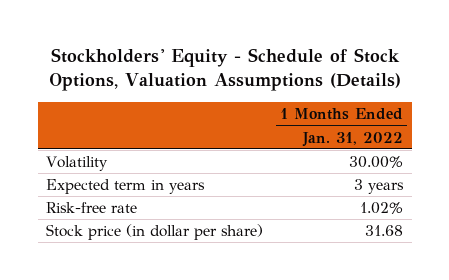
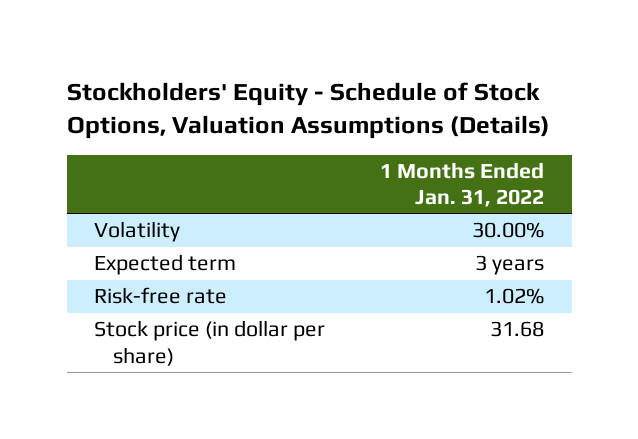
[46,179,206,195] Expected term in years -> [94,254,237,276] Expected term

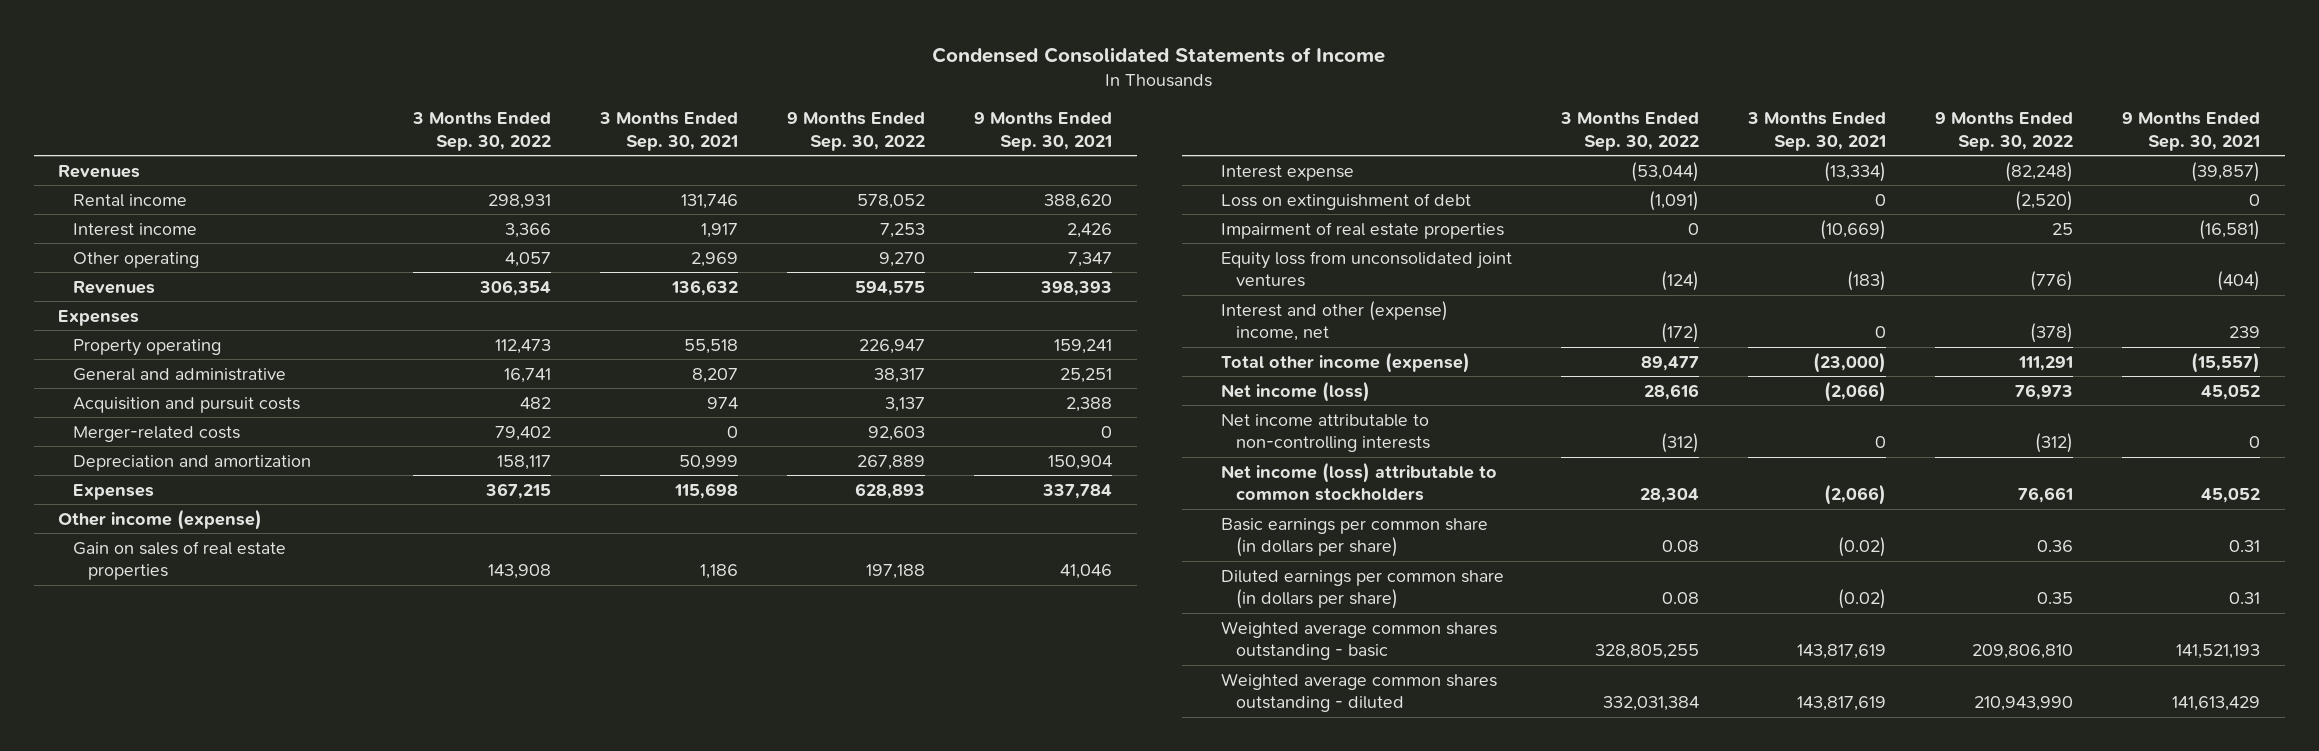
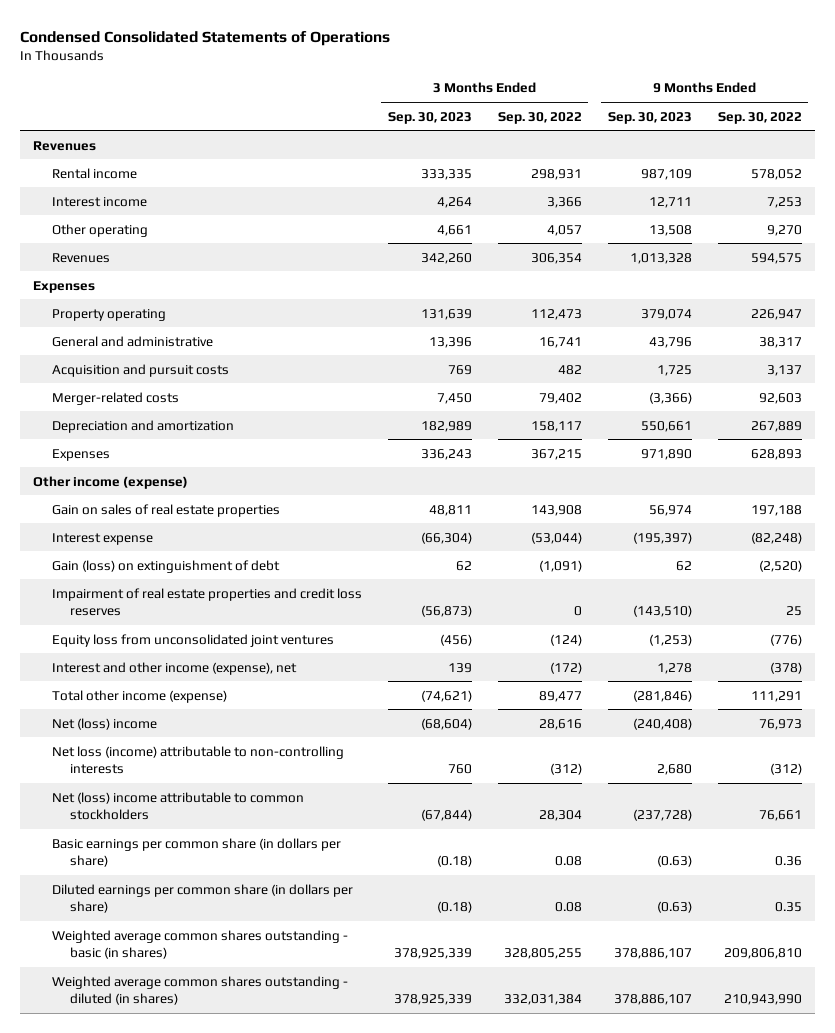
[932,46,1386,63] Condensed Consolidated Statements of Income -> [20,30,391,46] Condensed Consolidated Statements of Operations
[599,112,739,151] 3 Months Ended Sep. 30, 2021 -> none
[974,112,1113,151] 9 Months Ended Sep. 30, 2021 -> none
none -> [387,111,472,124] Sep. 30, 2023
none -> [607,111,692,124] Sep. 30, 2023
[1221,192,1472,210] Loss on extinguishment of debt -> [51,559,280,573] Gain (loss) on extinguishment of debt
[1221,221,1505,239] Impairment of real estate properties -> [51,587,362,617] Impairment of real estate properties and credit loss reserves
[1221,300,1449,342] Interest and other (expense) income, net -> [51,661,297,675] Interest and other income (expense), net
[1221,380,1371,402] Net income (loss) -> [51,717,157,730] Net (loss) income
[1221,413,1431,453] Net income attributable to non-controlling interests -> [51,745,344,775] Net loss (income) attributable to non-controlling interests
[1221,461,1498,502] Net income (loss) attributable to common stockholders -> [51,791,304,821] Net (loss) income attributable to common stockholders
[1221,620,1498,661] Weighted average common shares outstanding - basic -> [51,929,348,960] Weighted average common shares outstanding - basic (in shares)
[1221,672,1498,713] Weighted average common shares outstanding - diluted -> [51,975,348,1006] Weighted average common shares outstanding - diluted (in shares)

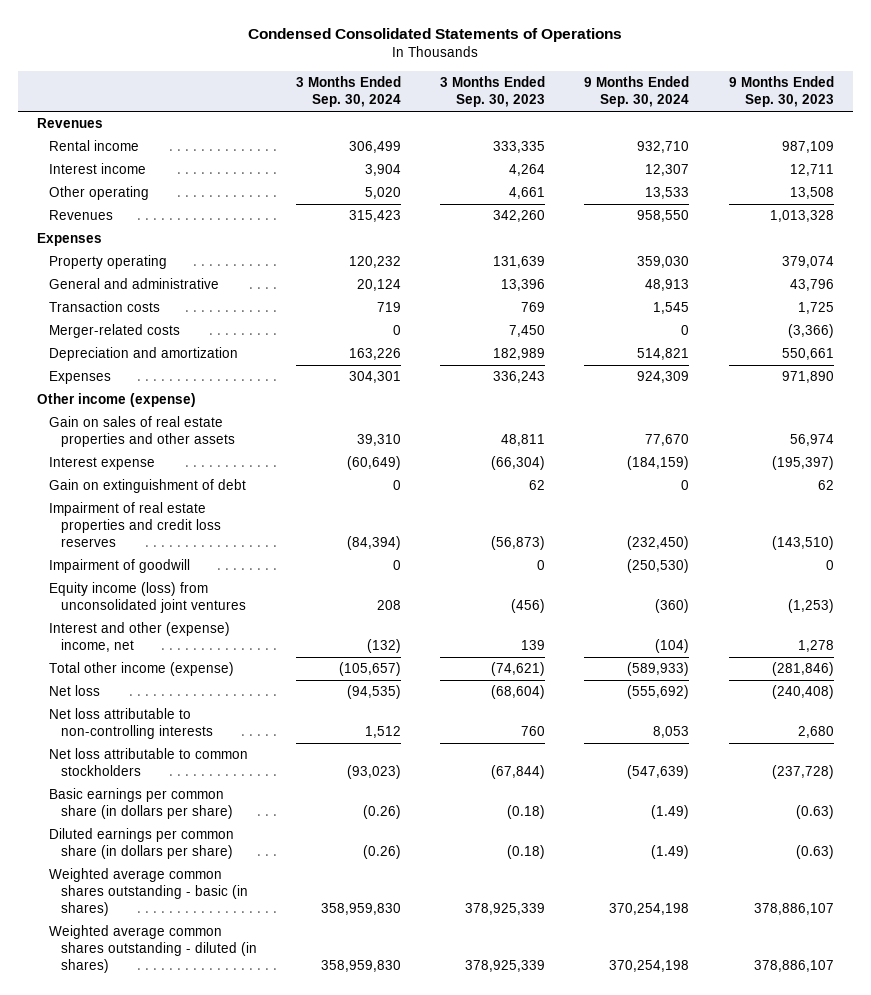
[497,111,582,124] Sep. 30, 2022 -> none
[717,111,802,124] Sep. 30, 2022 -> none
none -> [296,76,402,108] 3 Months Ended Sep. 30, 2024
none -> [584,76,690,108] 9 Months Ended Sep. 30, 2024
[51,363,229,377] Acquisition and pursuit costs -> [49,301,161,313] Transaction costs
[51,503,280,517] Gain on sales of real estate properties -> [49,416,236,448] Gain on sales of real estate properties and other assets
[51,559,280,573] Gain (loss) on extinguishment of debt -> [49,479,247,494] Gain on extinguishment of debt
none -> [49,559,191,574] Impairment of goodwill
[51,633,334,647] Equity loss from unconsolidated joint ventures -> [49,582,247,614] Equity income (loss) from unconsolidated joint ventures
[51,661,297,675] Interest and other income (expense), net -> [49,622,231,653] Interest and other (expense) income, net
[51,717,157,730] Net (loss) income -> [49,685,101,697] Net loss
[51,745,344,775] Net loss (income) attributable to non-controlling interests -> [49,708,214,740] Net loss attributable to non-controlling interests
[51,791,304,821] Net (loss) income attributable to common stockholders -> [49,748,249,777] Net loss attributable to common stockholders

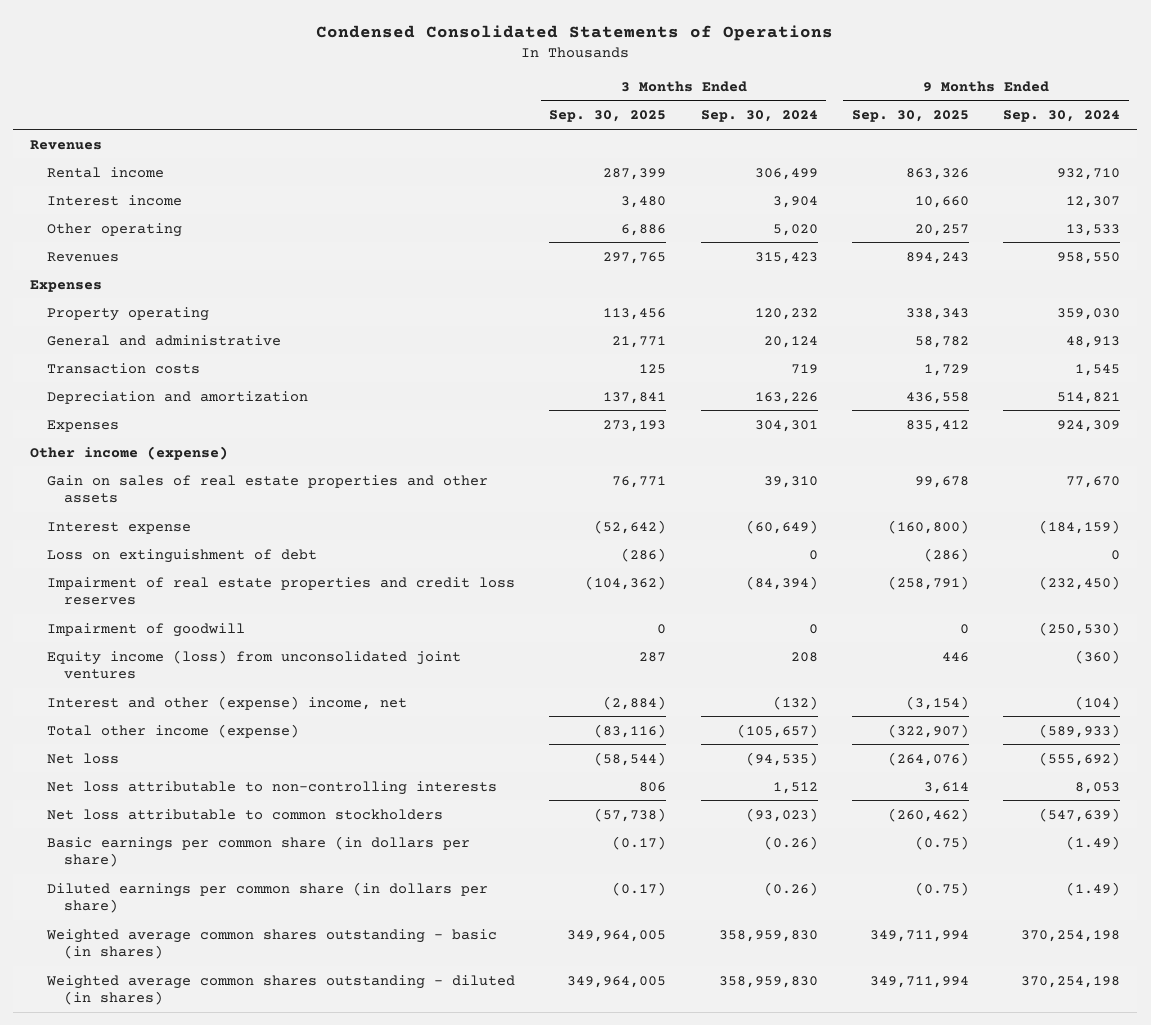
[440,76,546,108] 3 Months Ended Sep. 30, 2023 -> none
[728,76,834,108] 9 Months Ended Sep. 30, 2023 -> none
none -> [549,110,667,123] Sep. 30, 2025
none -> [851,110,969,123] Sep. 30, 2025
[49,324,181,339] Merger-related costs -> none
[49,479,247,494] Gain on extinguishment of debt -> [47,548,318,563] Loss on extinguishment of debt

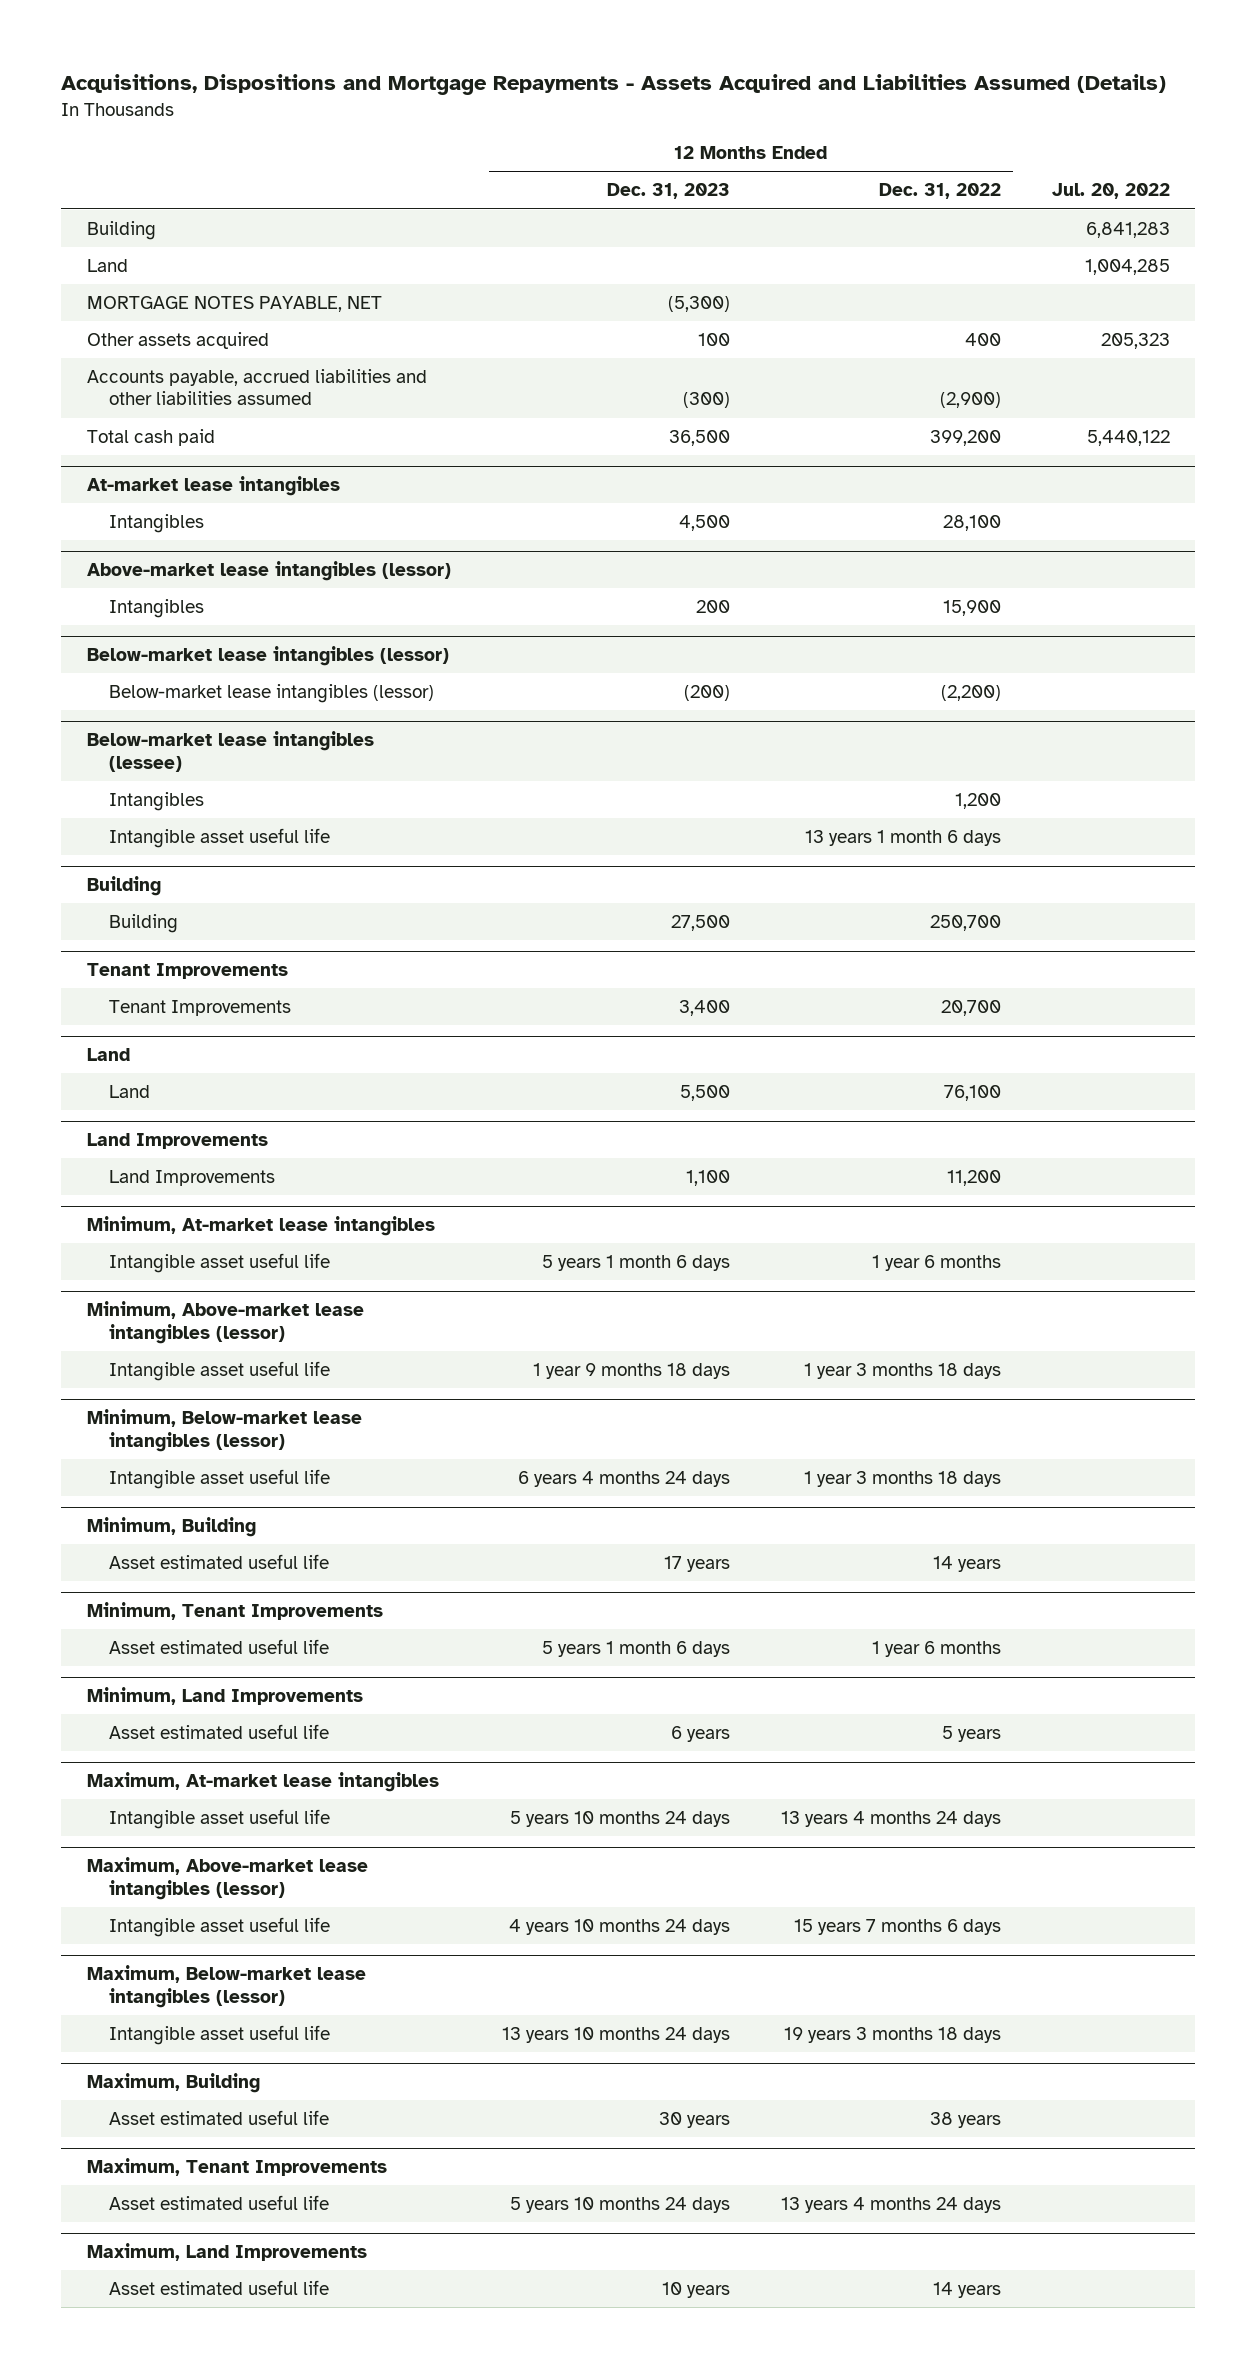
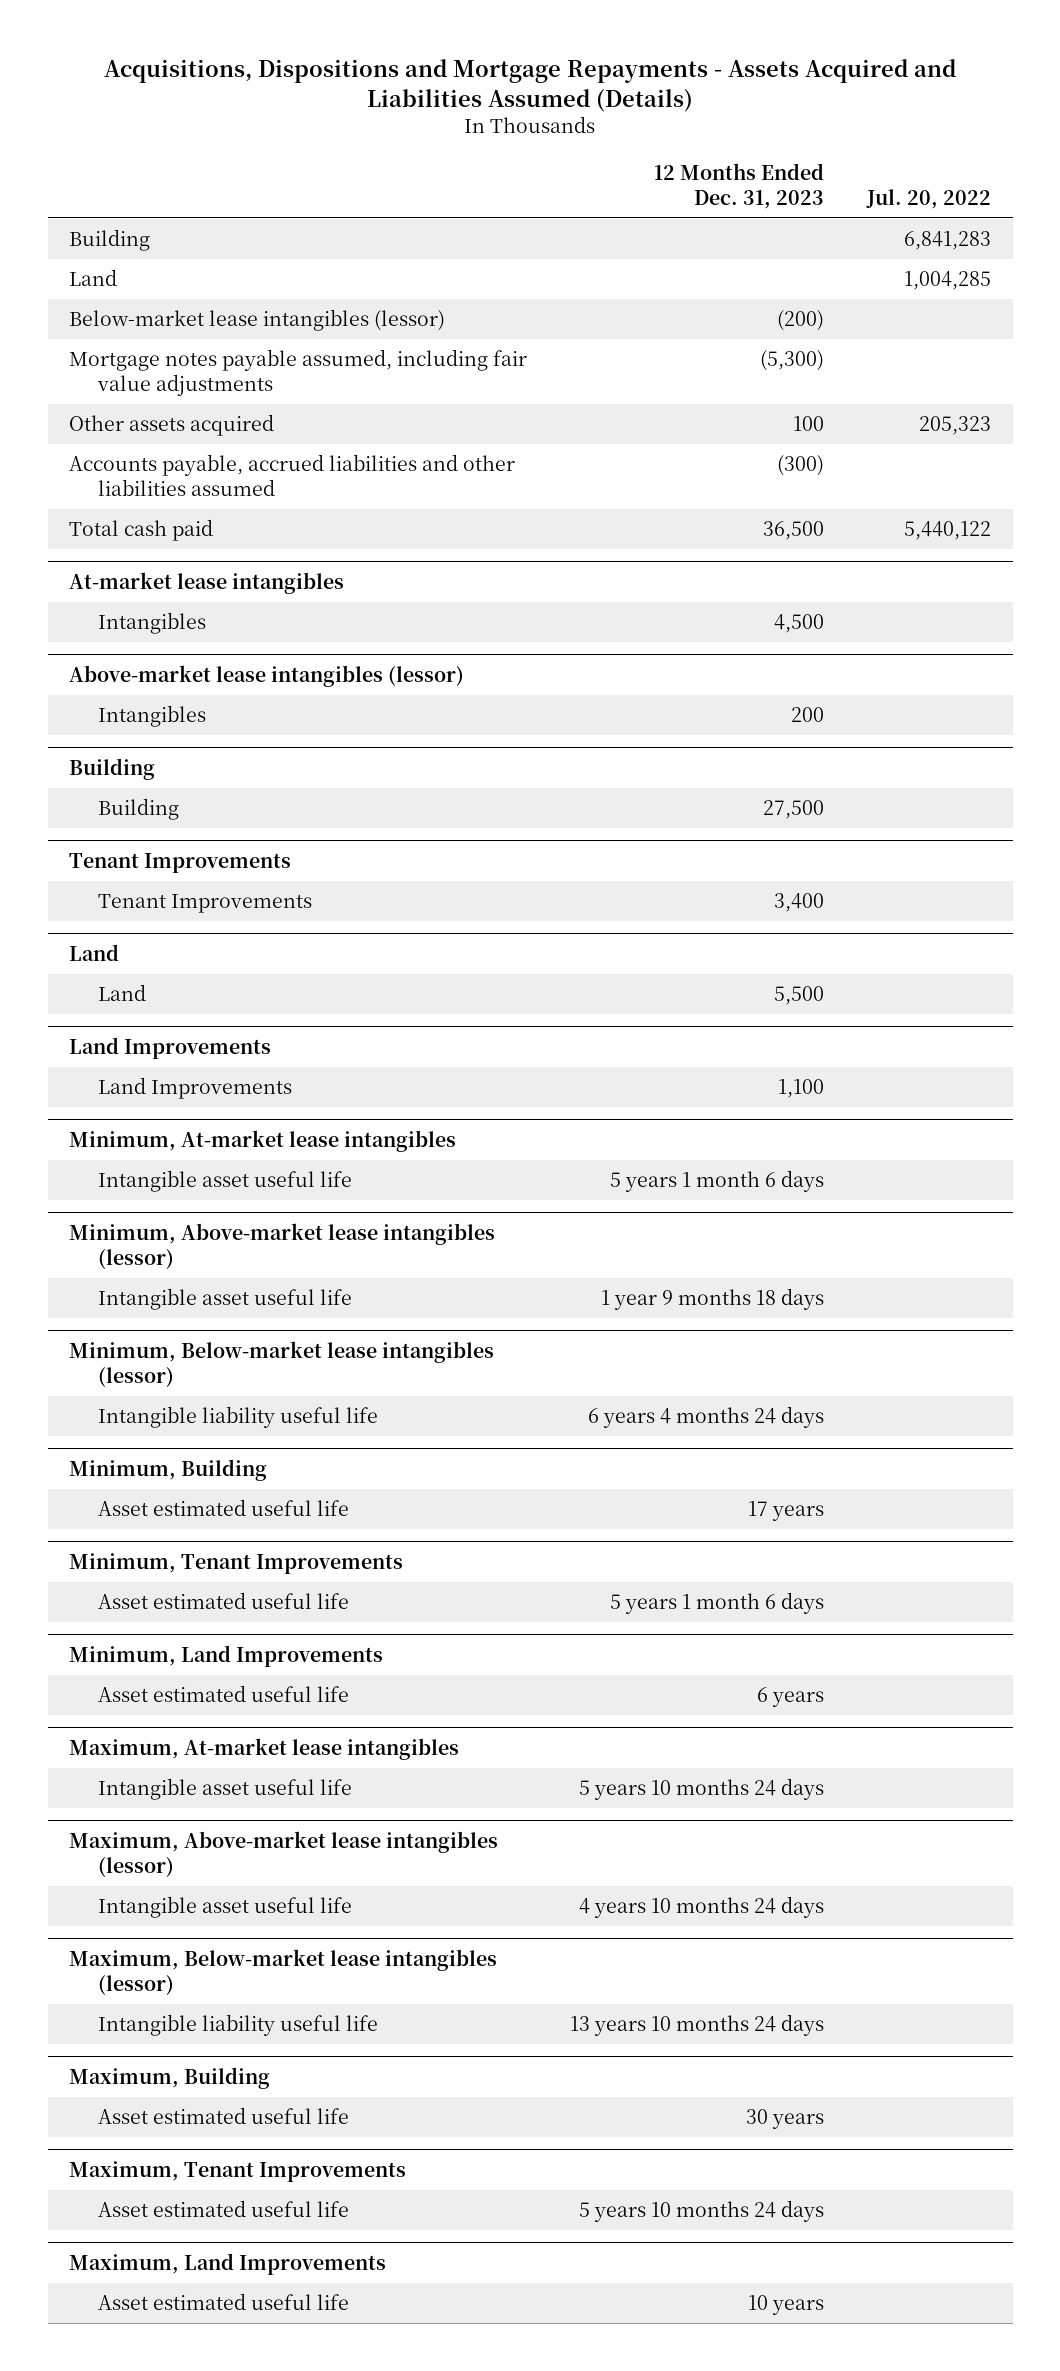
[878,183,1001,200] Dec. 31, 2022 -> none
none -> [69,309,446,332] Below-market lease intangibles (lessor)
[86,295,382,312] MORTGAGE NOTES PAYABLE, NET -> [69,349,528,397] Mortgage notes payable assumed, including fair value adjustments
[86,646,449,667] Below-market lease intangibles (lessor) -> none
[108,683,434,703] Below-market lease intangibles (lessor) -> none
[86,731,374,772] Below-market lease intangibles (lessee) -> none
[108,791,204,811] Intangibles -> none
[108,827,330,848] Intangible asset useful life -> none
[108,1468,330,1489] Intangible asset useful life -> [97,1406,378,1429] Intangible liability useful life
[108,2024,330,2045] Intangible asset useful life -> [97,2014,378,2037] Intangible liability useful life

